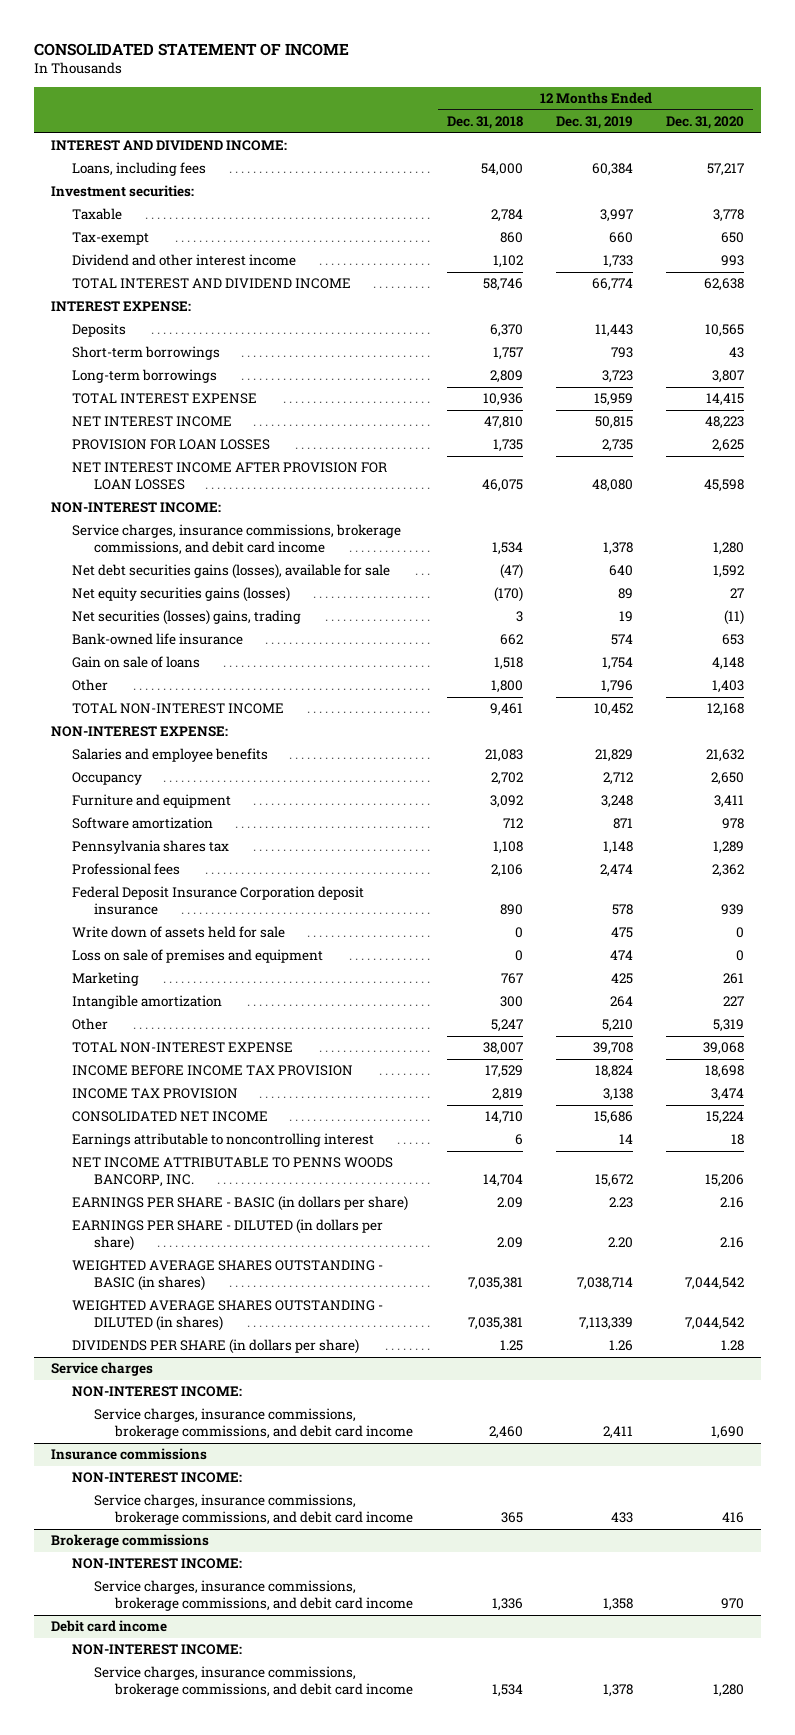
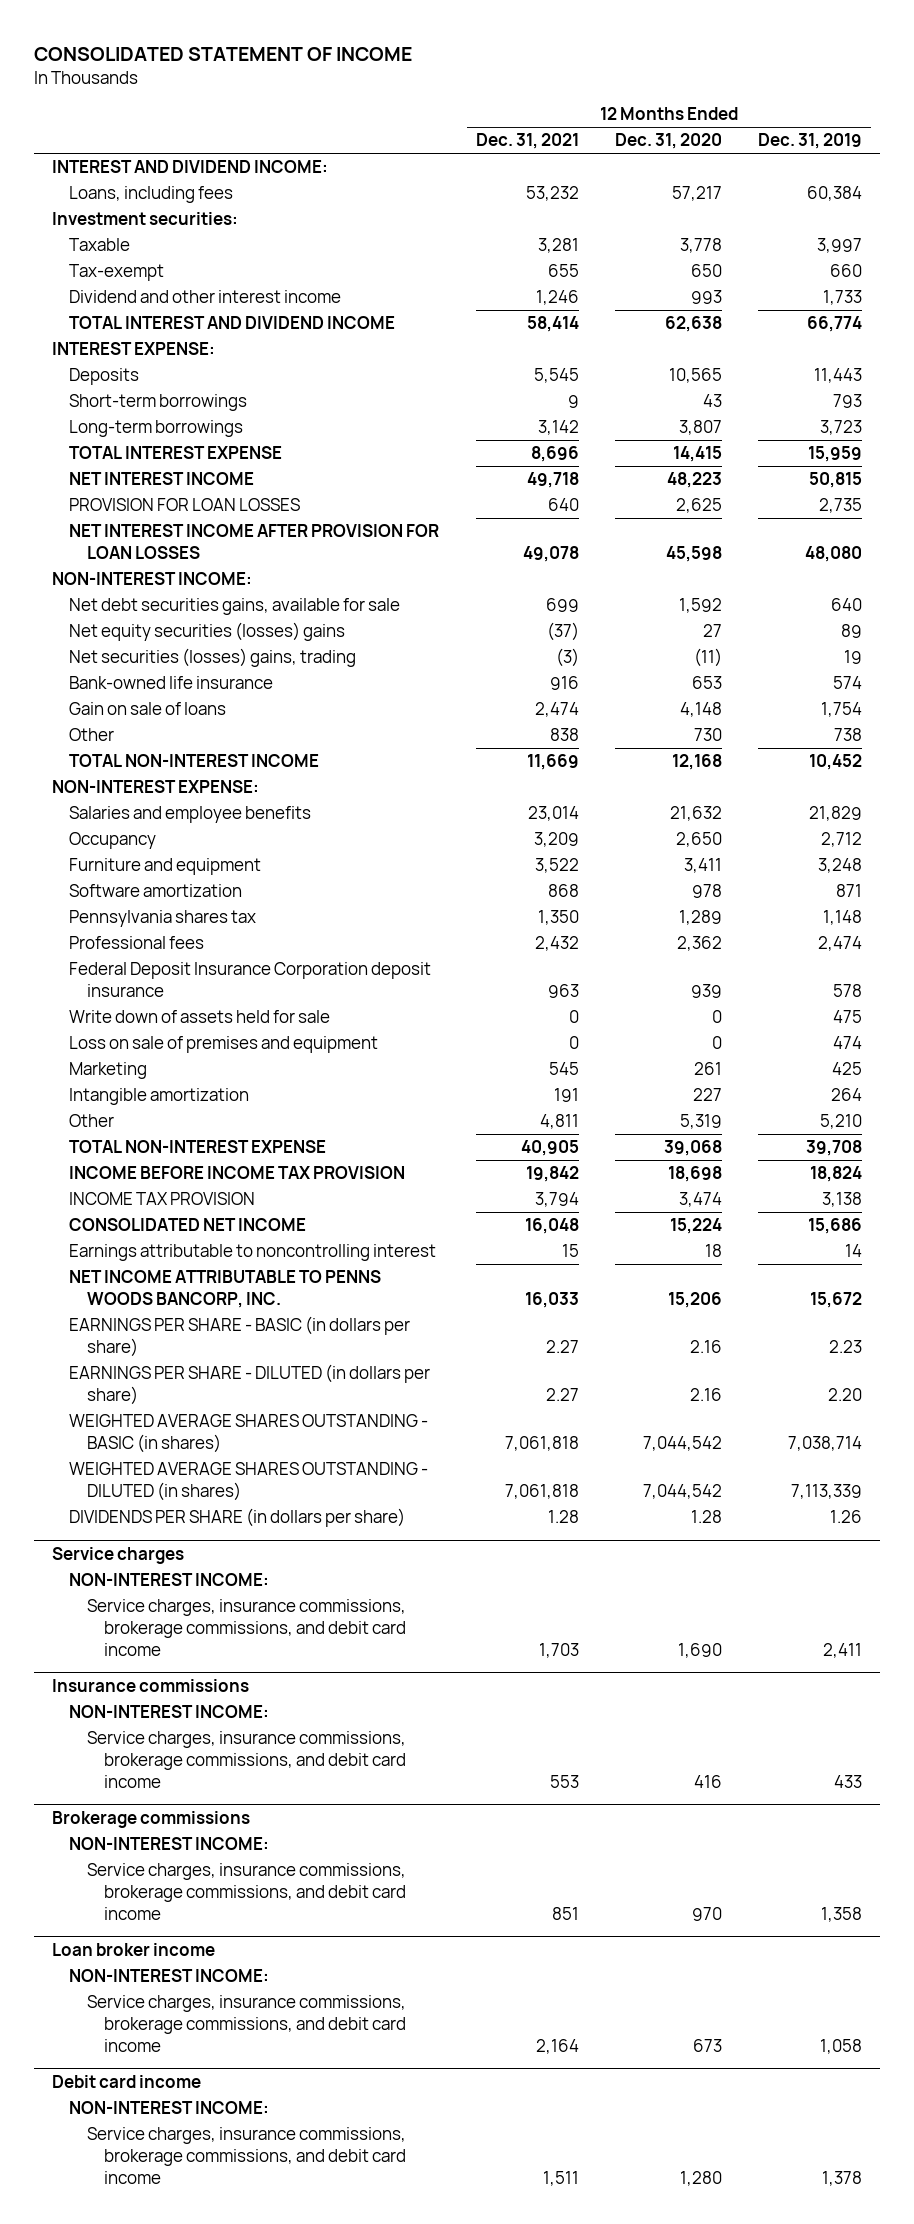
[446,116,523,130] Dec. 31, 2018 -> none
none -> [475,133,579,150] Dec. 31, 2021
[72,524,402,556] Service charges, insurance commissions, brokerage commissions, and debit card income -> none
[72,564,391,580] Net debt securities gains (losses), available for sale -> [69,598,401,616] Net debt securities gains, available for sale
[72,587,291,603] Net equity securities gains (losses) -> [69,622,346,642] Net equity securities (losses) gains
[601,680,634,694] 1,796 -> [833,728,862,742] 738
[712,680,745,694] 1,403 -> [693,728,722,742] 730
none -> [52,1943,216,1957] Loan broker income
none -> [69,1969,270,1983] NON-INTEREST INCOME:
none -> [86,1995,407,2052] Service charges, insurance commissions, brokerage commissions, and debit card income

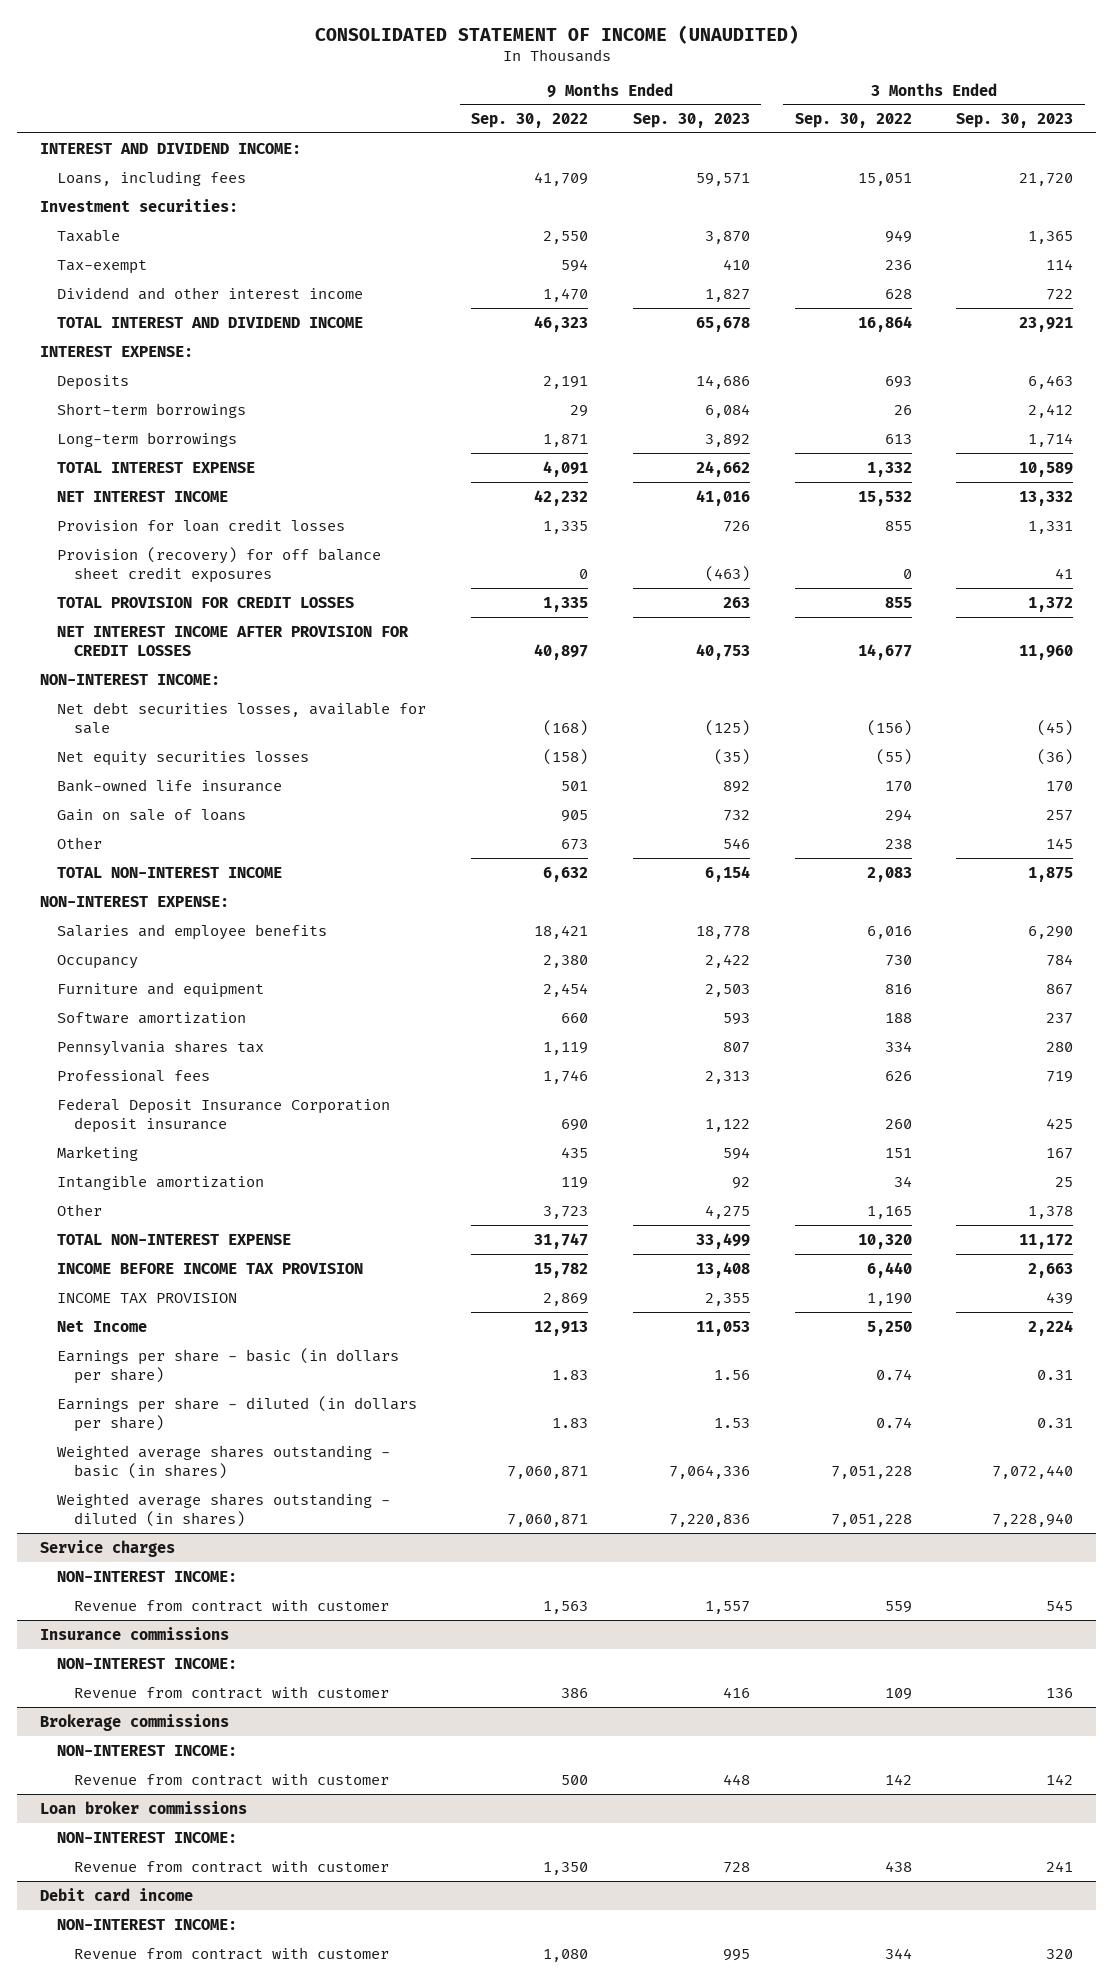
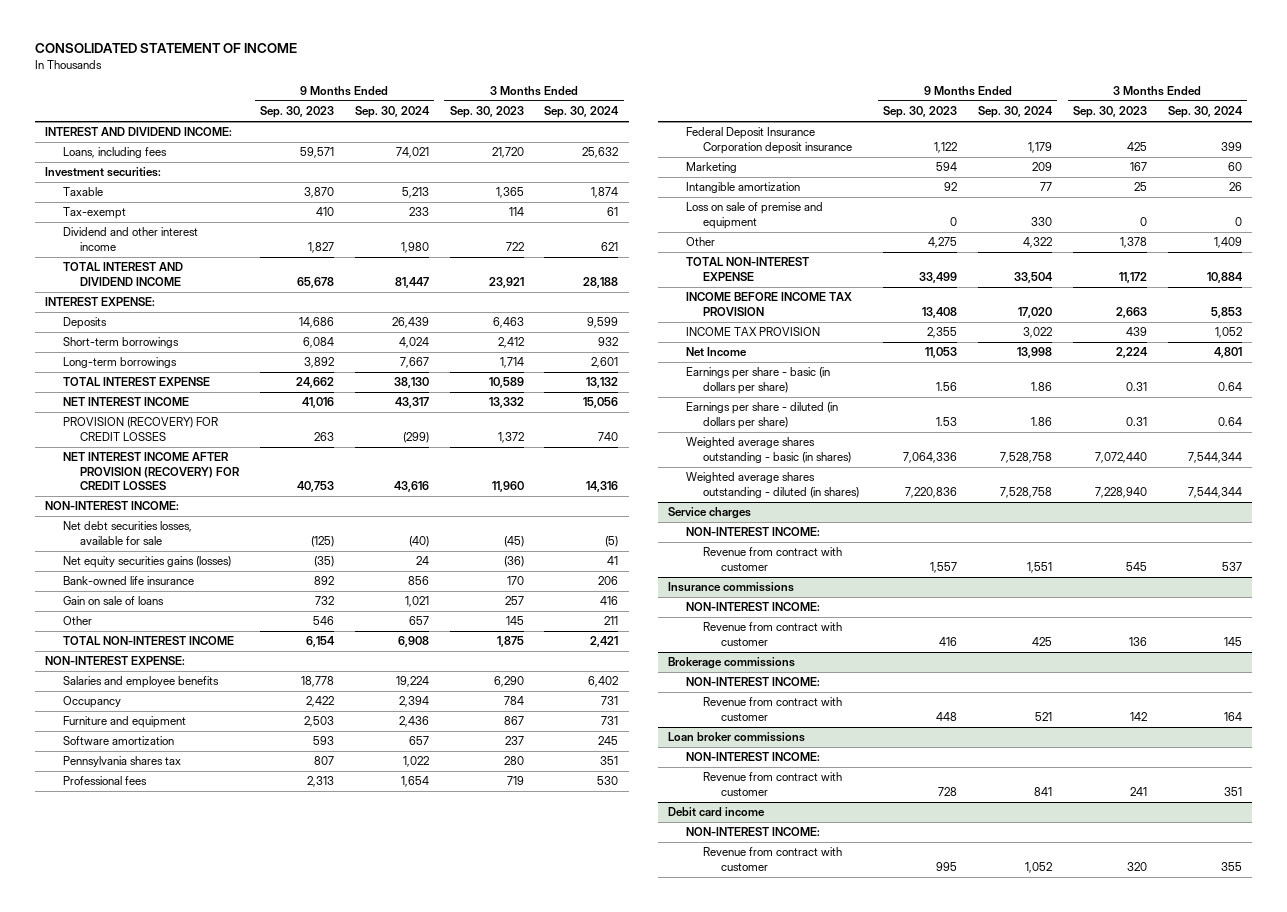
[314,24,799,44] CONSOLIDATED STATEMENT OF INCOME (UNAUDITED) -> [34,42,297,53] CONSOLIDATED STATEMENT OF INCOME
[470,113,588,129] Sep. 30, 2022 -> none
[794,113,912,129] Sep. 30, 2022 -> none
none -> [354,106,430,119] Sep. 30, 2024
none -> [544,106,620,119] Sep. 30, 2024
[56,518,345,532] Provision for loan credit losses -> none
[56,546,381,583] Provision (recovery) for off balance sheet credit exposures -> none
[56,596,354,608] TOTAL PROVISION FOR CREDIT LOSSES -> [62,417,218,441] PROVISION (RECOVERY) FOR CREDIT LOSSES
[56,625,409,656] NET INTEREST INCOME AFTER PROVISION FOR CREDIT LOSSES -> [62,452,241,490] NET INTEREST INCOME AFTER PROVISION (RECOVERY) FOR CREDIT LOSSES
[56,750,309,766] Net equity securities losses -> [62,556,231,569] Net equity securities gains (losses)
none -> [685,202,823,229] Loss on sale of premise and equipment

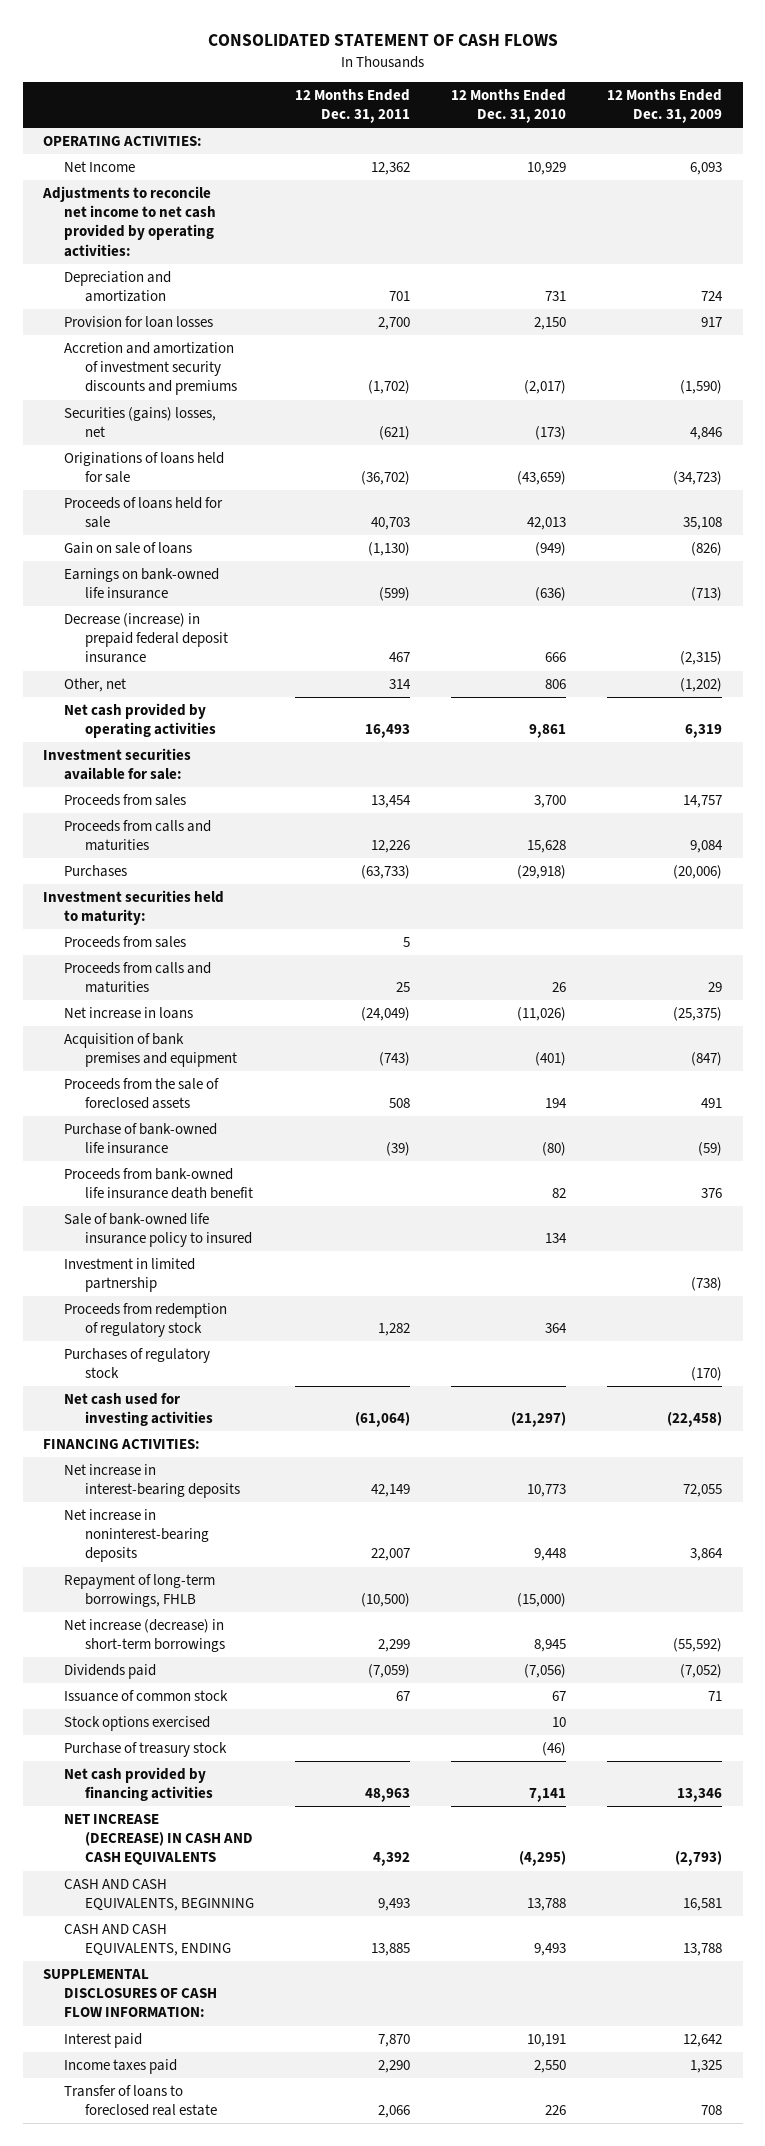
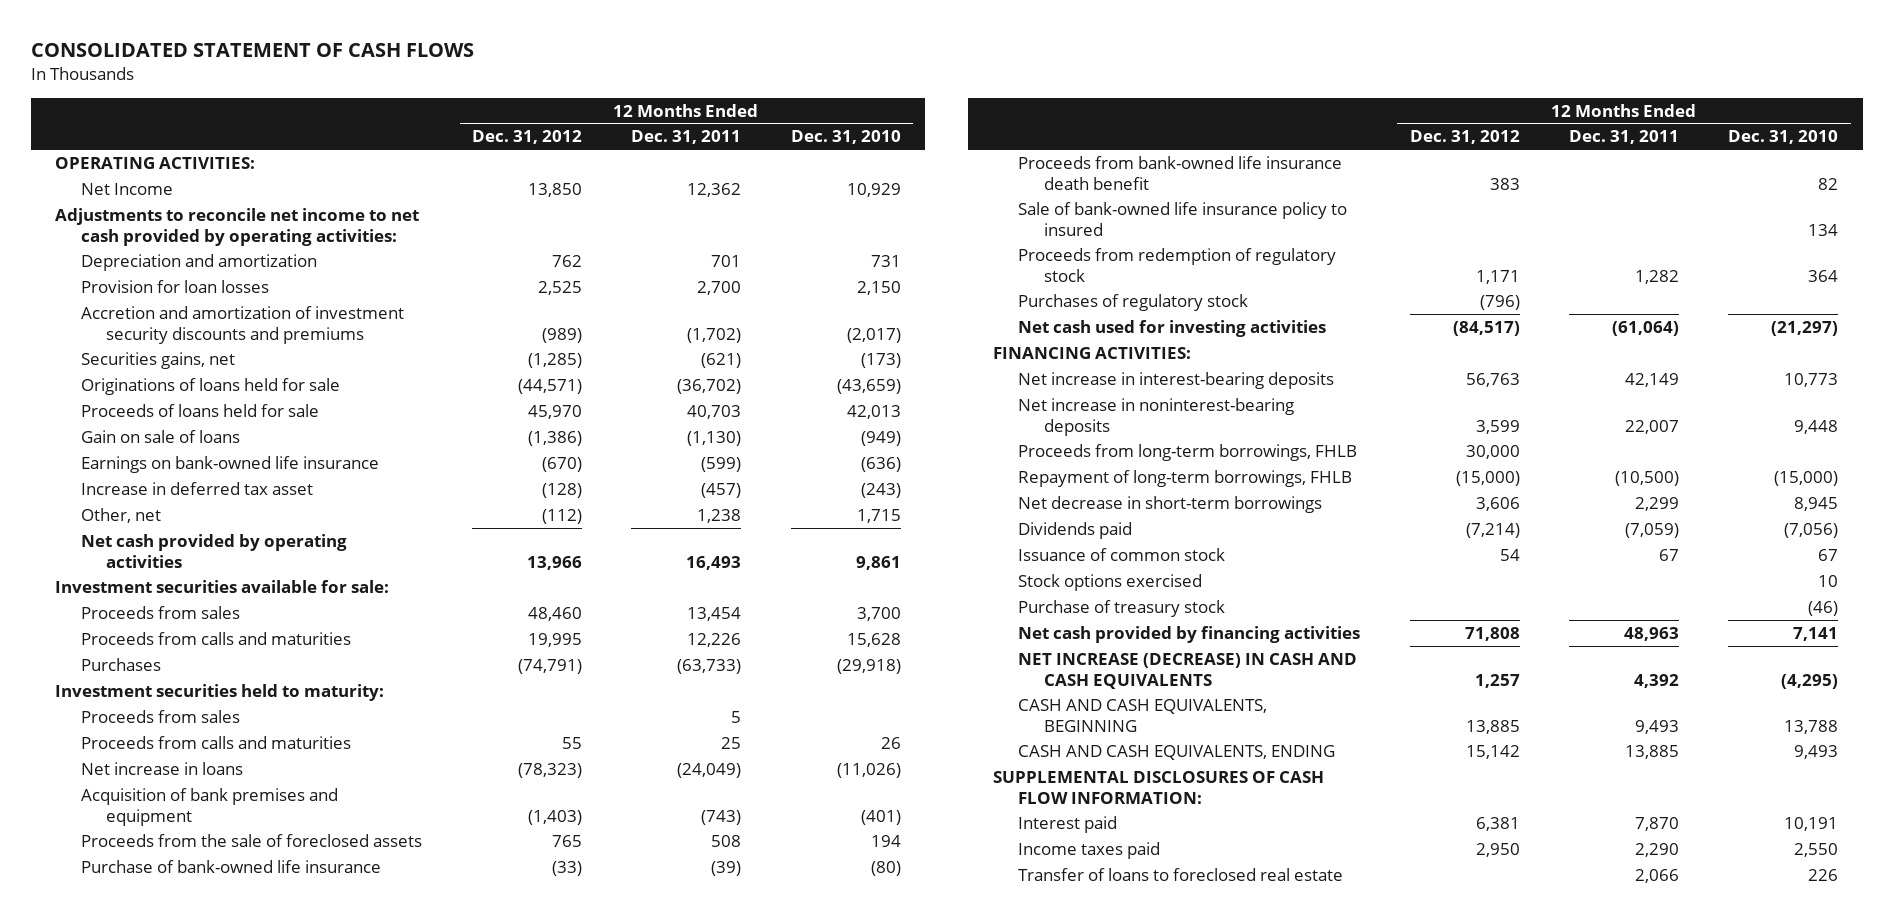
[607,88,723,124] 12 Months Ended Dec. 31, 2009 -> none
none -> [471,130,582,145] Dec. 31, 2012
[64,407,217,438] Securities (gains) losses, net -> [80,352,235,370] Securities gains, net
[64,613,229,664] Decrease (increase) in prepaid federal deposit insurance -> [80,482,313,496] Increase in deferred tax asset
[389,652,411,663] 467 -> [701,483,742,499] (457)
[545,652,567,663] 666 -> [860,483,901,499] (243)
[389,679,412,690] 314 -> [697,509,742,524] 1,238
[545,679,567,690] 806 -> [856,509,901,524] 1,715
[64,1258,196,1293] Investment in limited partnership -> none
none -> [1018,444,1358,462] Proceeds from long-term borrowings, FHLB
[64,1619,226,1653] Net increase (decrease) in short-term borrowings -> [1018,496,1323,514] Net decrease in short-term borrowings

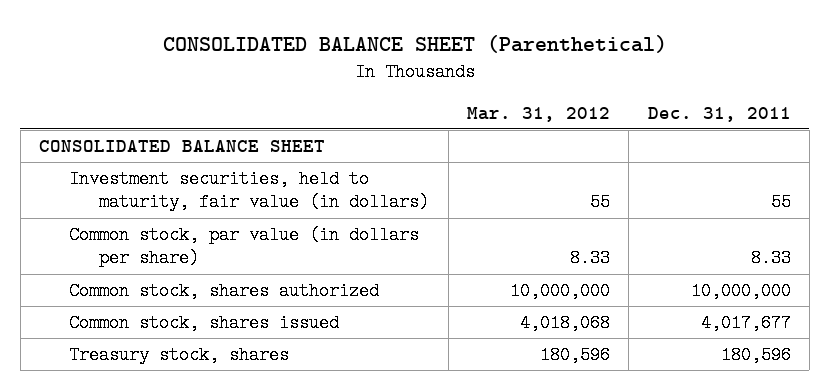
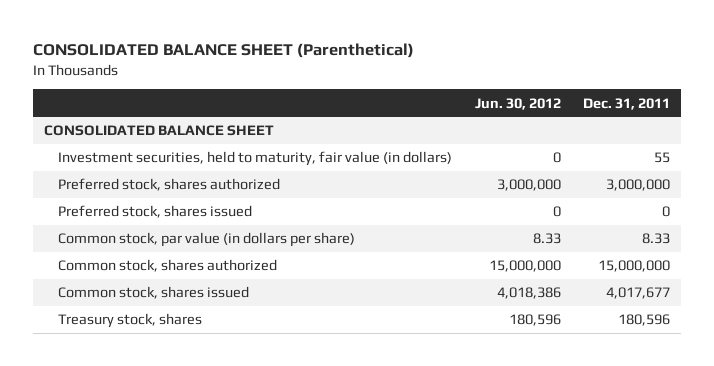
[466,106,610,122] Mar. 31, 2012 -> none
none -> [474,97,561,110] Jun. 30, 2012
none -> [58,178,281,192] Preferred stock, shares authorized
none -> [58,205,253,219] Preferred stock, shares issued
[690,282,791,301] 10,000,000 -> [598,260,671,273] 15,000,000

